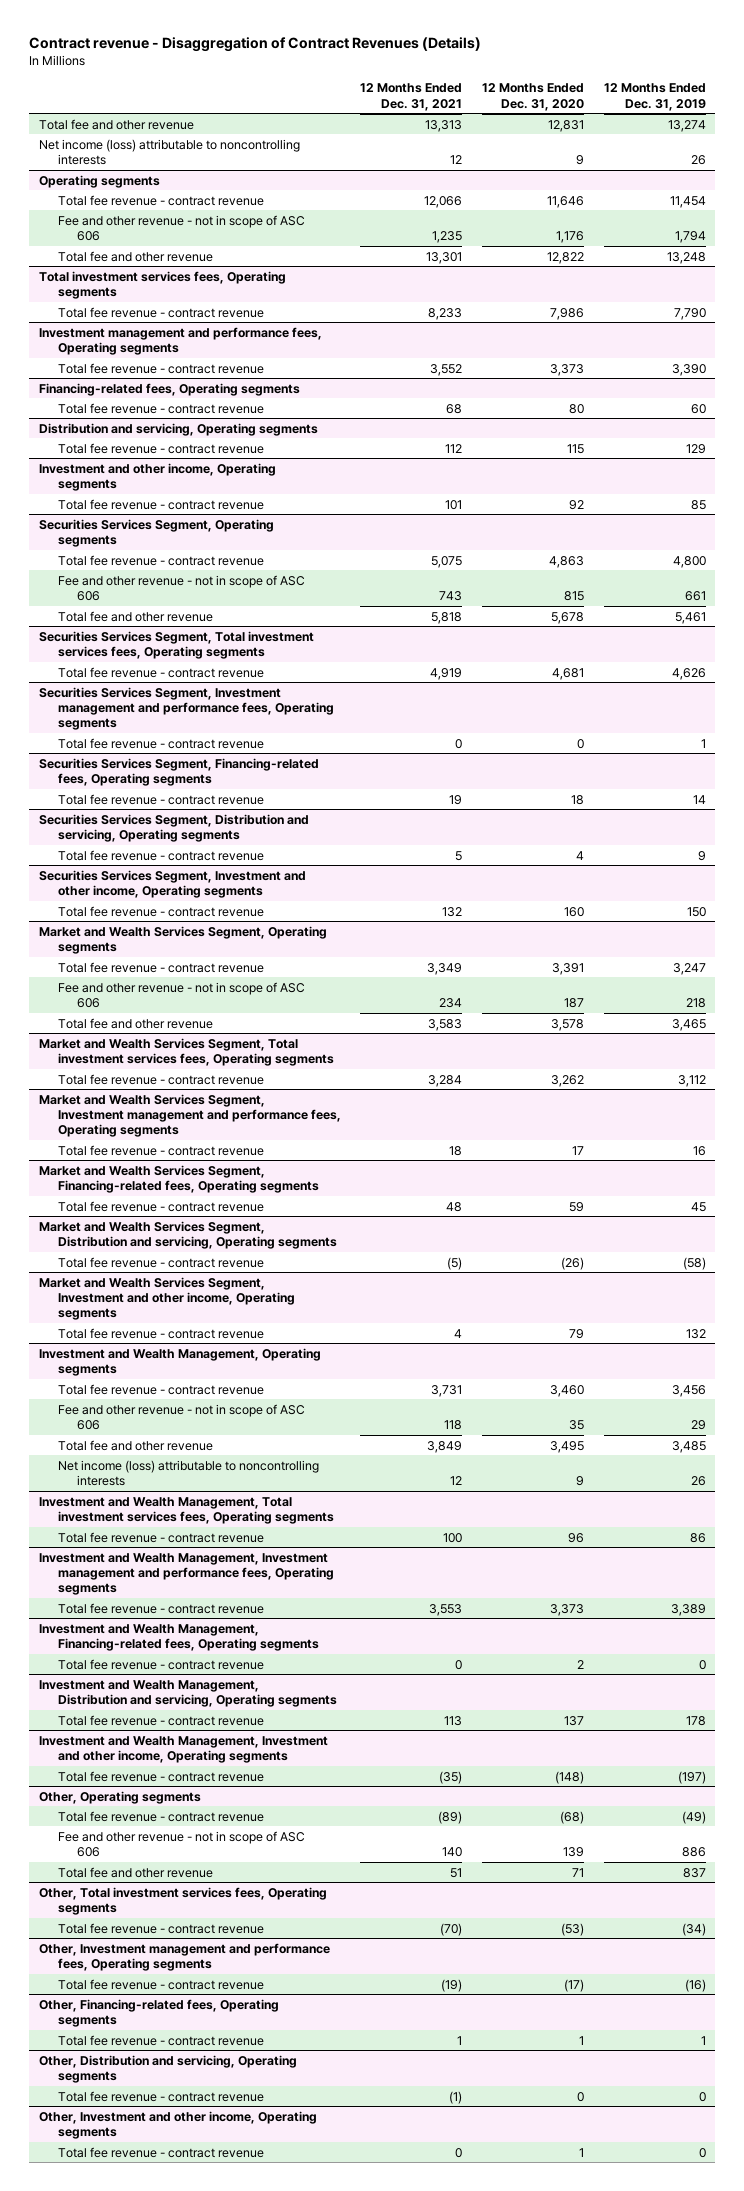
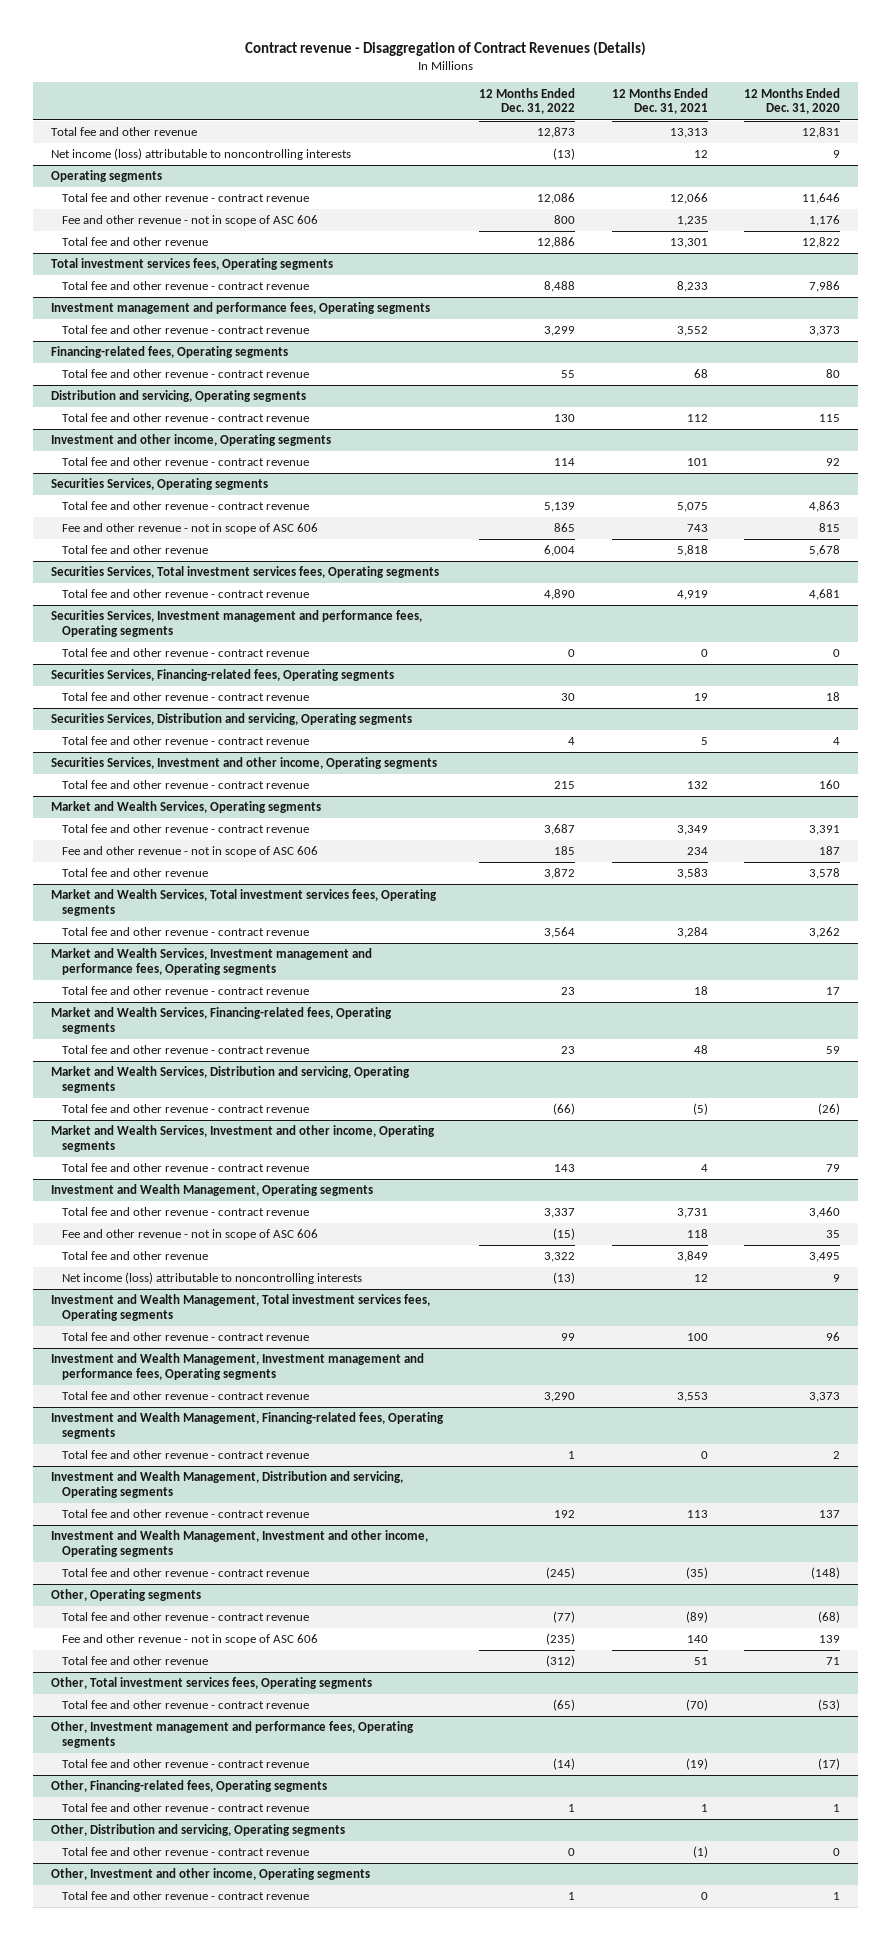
[603,83,706,111] 12 Months Ended Dec. 31, 2019 -> none
none -> [479,87,576,115] 12 Months Ended Dec. 31, 2022
[57,194,264,206] Total fee revenue - contract revenue -> [61,193,309,203] Total fee and other revenue - contract revenue
[57,306,264,318] Total fee revenue - contract revenue -> [61,281,309,291] Total fee and other revenue - contract revenue
[57,362,264,374] Total fee revenue - contract revenue -> [61,325,309,335] Total fee and other revenue - contract revenue
[57,402,264,414] Total fee revenue - contract revenue -> [61,369,309,379] Total fee and other revenue - contract revenue
[57,442,264,454] Total fee revenue - contract revenue -> [61,413,309,423] Total fee and other revenue - contract revenue
[57,498,264,510] Total fee revenue - contract revenue -> [61,457,309,467] Total fee and other revenue - contract revenue
[38,518,274,547] Securities Services Segment, Operating segments -> [51,478,269,491] Securities Services, Operating segments
[57,554,264,566] Total fee revenue - contract revenue -> [61,501,309,511] Total fee and other revenue - contract revenue
[38,630,314,659] Securities Services Segment, Total investment services fees, Operating segments -> [51,566,440,579] Securities Services, Total investment services fees, Operating segments
[57,666,264,678] Total fee revenue - contract revenue -> [61,589,309,599] Total fee and other revenue - contract revenue
[38,686,334,731] Securities Services Segment, Investment management and performance fees, Operating segments -> [51,610,423,638] Securities Services, Investment management and performance fees, Operating segments
[57,737,264,749] Total fee revenue - contract revenue -> [61,648,309,658] Total fee and other revenue - contract revenue
[38,757,319,786] Securities Services Segment, Financing-related fees, Operating segments -> [51,669,395,682] Securities Services, Financing-related fees, Operating segments
[57,793,264,805] Total fee revenue - contract revenue -> [61,692,309,702] Total fee and other revenue - contract revenue
[38,813,309,842] Securities Services Segment, Distribution and servicing, Operating segments -> [51,713,413,726] Securities Services, Distribution and servicing, Operating segments
[57,849,264,861] Total fee revenue - contract revenue -> [61,736,309,746] Total fee and other revenue - contract revenue
[38,869,306,898] Securities Services Segment, Investment and other income, Operating segments -> [51,757,438,770] Securities Services, Investment and other income, Operating segments
[57,905,264,917] Total fee revenue - contract revenue -> [61,780,309,790] Total fee and other revenue - contract revenue
[38,925,327,954] Market and Wealth Services Segment, Operating segments -> [51,801,322,814] Market and Wealth Services, Operating segments
[57,961,264,973] Total fee revenue - contract revenue -> [61,824,309,834] Total fee and other revenue - contract revenue
[38,1037,334,1066] Market and Wealth Services Segment, Total investment services fees, Operating segments -> [51,889,438,917] Market and Wealth Services, Total investment services fees, Operating segments
[57,1073,264,1085] Total fee revenue - contract revenue -> [61,927,309,937] Total fee and other revenue - contract revenue
[38,1093,341,1138] Market and Wealth Services Segment, Investment management and performance fees, Operating segments -> [51,948,373,976] Market and Wealth Services, Investment management and performance fees, Operating segments
[57,1144,264,1156] Total fee revenue - contract revenue -> [61,986,309,996] Total fee and other revenue - contract revenue
[38,1164,319,1193] Market and Wealth Services Segment, Financing-related fees, Operating segments -> [51,1007,393,1035] Market and Wealth Services, Financing-related fees, Operating segments
[57,1200,264,1212] Total fee revenue - contract revenue -> [61,1045,309,1055] Total fee and other revenue - contract revenue
[38,1220,337,1249] Market and Wealth Services Segment, Distribution and servicing, Operating segments -> [51,1066,411,1094] Market and Wealth Services, Distribution and servicing, Operating segments
[57,1256,264,1268] Total fee revenue - contract revenue -> [61,1104,309,1114] Total fee and other revenue - contract revenue
[38,1276,295,1321] Market and Wealth Services Segment, Investment and other income, Operating segments -> [51,1125,436,1153] Market and Wealth Services, Investment and other income, Operating segments
[57,1327,264,1339] Total fee revenue - contract revenue -> [61,1163,309,1173] Total fee and other revenue - contract revenue
[57,1383,264,1395] Total fee revenue - contract revenue -> [61,1207,309,1217] Total fee and other revenue - contract revenue
[57,1531,264,1543] Total fee revenue - contract revenue -> [61,1332,309,1342] Total fee and other revenue - contract revenue
[57,1602,264,1614] Total fee revenue - contract revenue -> [61,1391,309,1401] Total fee and other revenue - contract revenue
[57,1658,264,1670] Total fee revenue - contract revenue -> [61,1450,309,1460] Total fee and other revenue - contract revenue
[57,1714,264,1726] Total fee revenue - contract revenue -> [61,1509,309,1519] Total fee and other revenue - contract revenue
[57,1770,264,1782] Total fee revenue - contract revenue -> [61,1568,309,1578] Total fee and other revenue - contract revenue
[57,1810,264,1822] Total fee revenue - contract revenue -> [61,1612,309,1622] Total fee and other revenue - contract revenue
[57,1922,264,1934] Total fee revenue - contract revenue -> [61,1700,309,1710] Total fee and other revenue - contract revenue
[57,1978,264,1990] Total fee revenue - contract revenue -> [61,1759,309,1769] Total fee and other revenue - contract revenue
[57,2034,264,2046] Total fee revenue - contract revenue -> [61,1803,309,1813] Total fee and other revenue - contract revenue
[57,2090,264,2102] Total fee revenue - contract revenue -> [61,1847,309,1857] Total fee and other revenue - contract revenue
[57,2146,264,2158] Total fee revenue - contract revenue -> [61,1891,309,1901] Total fee and other revenue - contract revenue

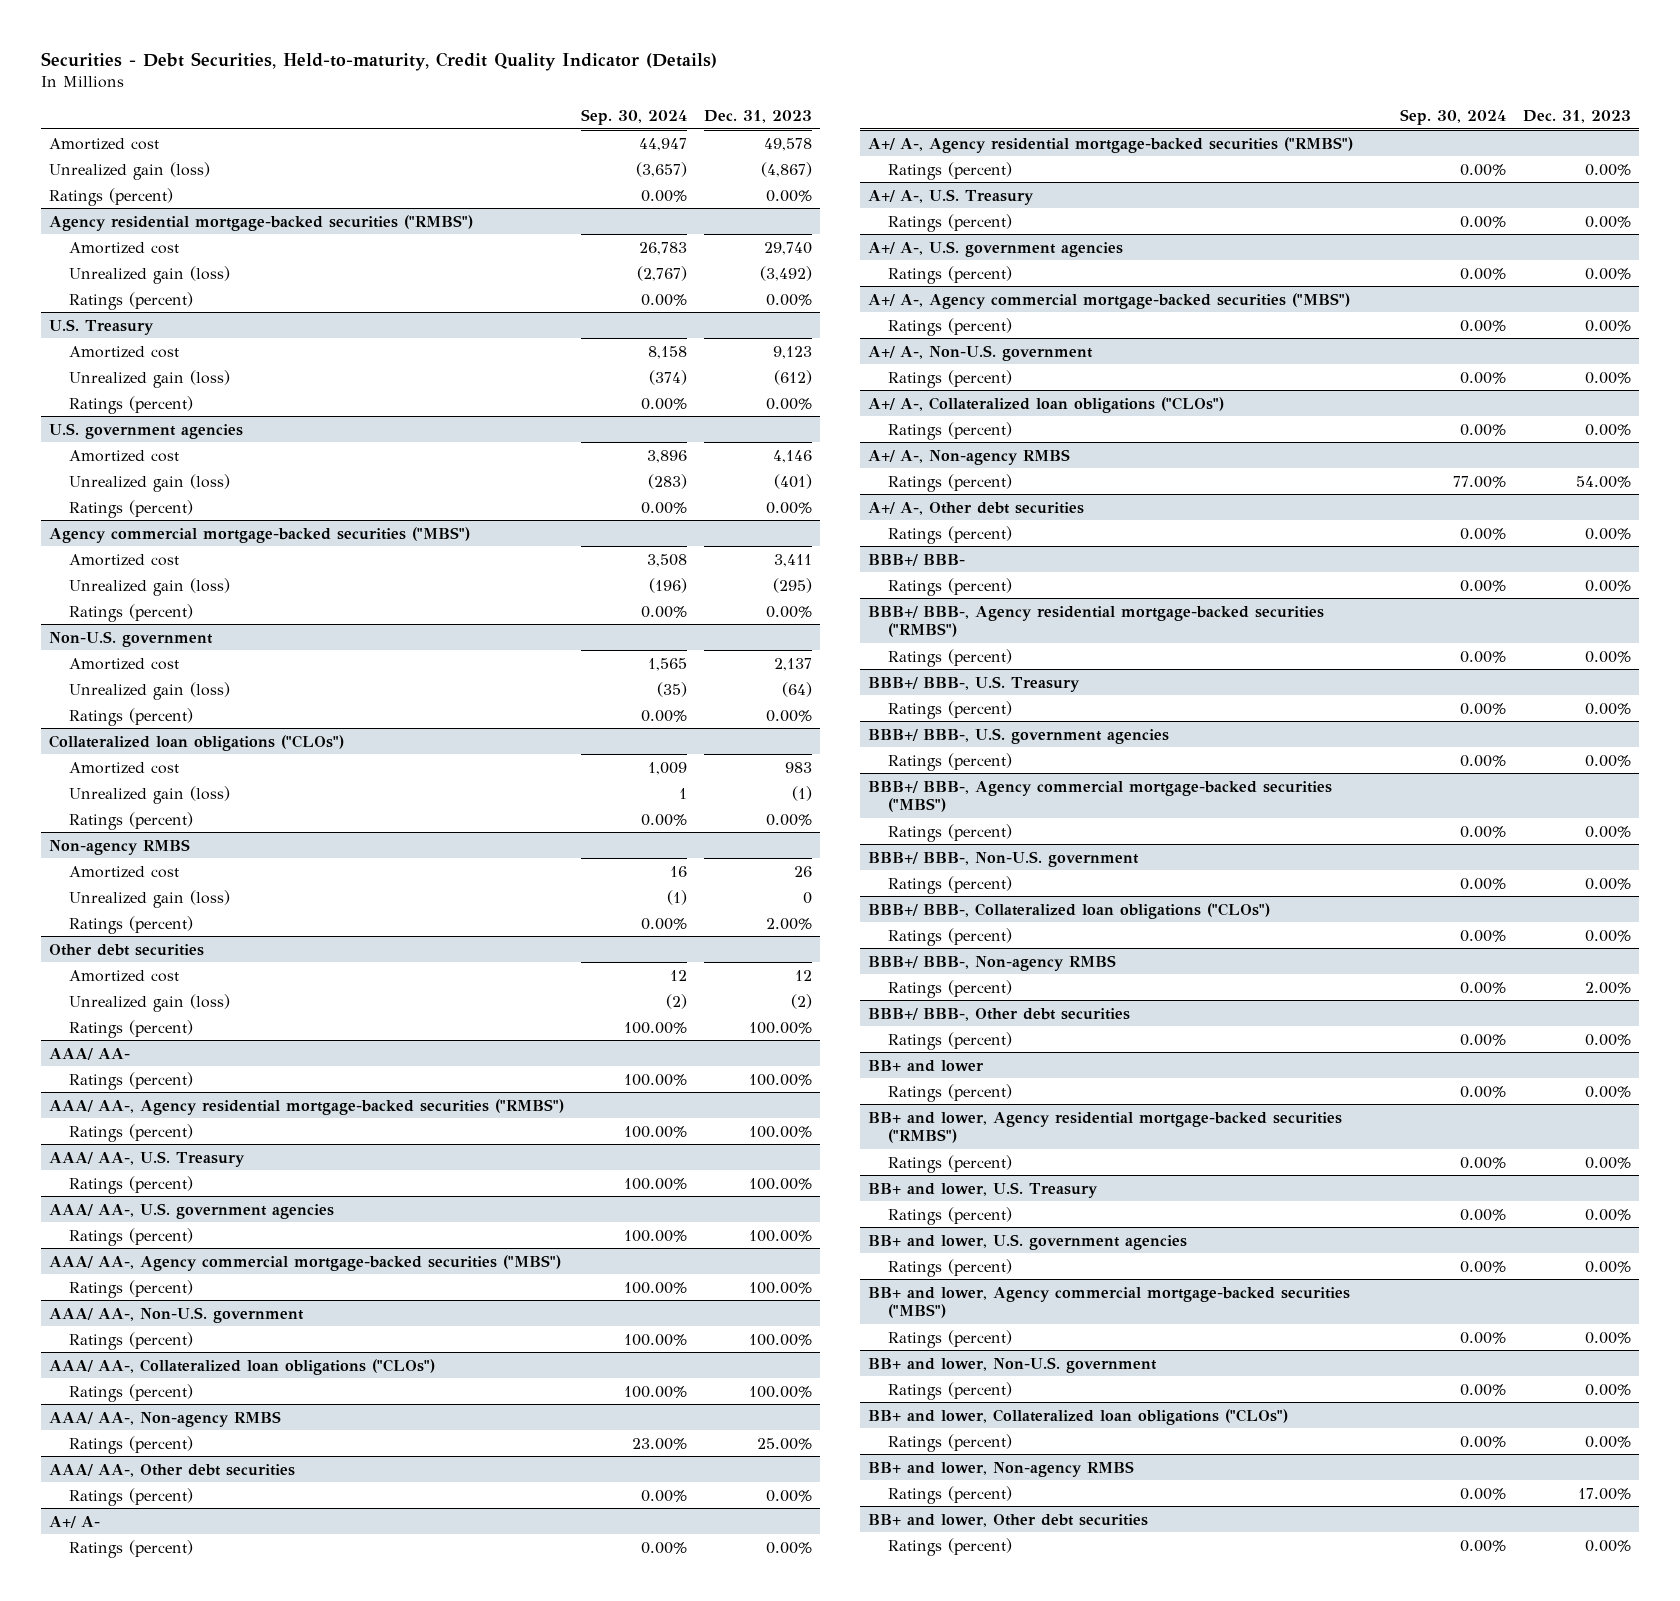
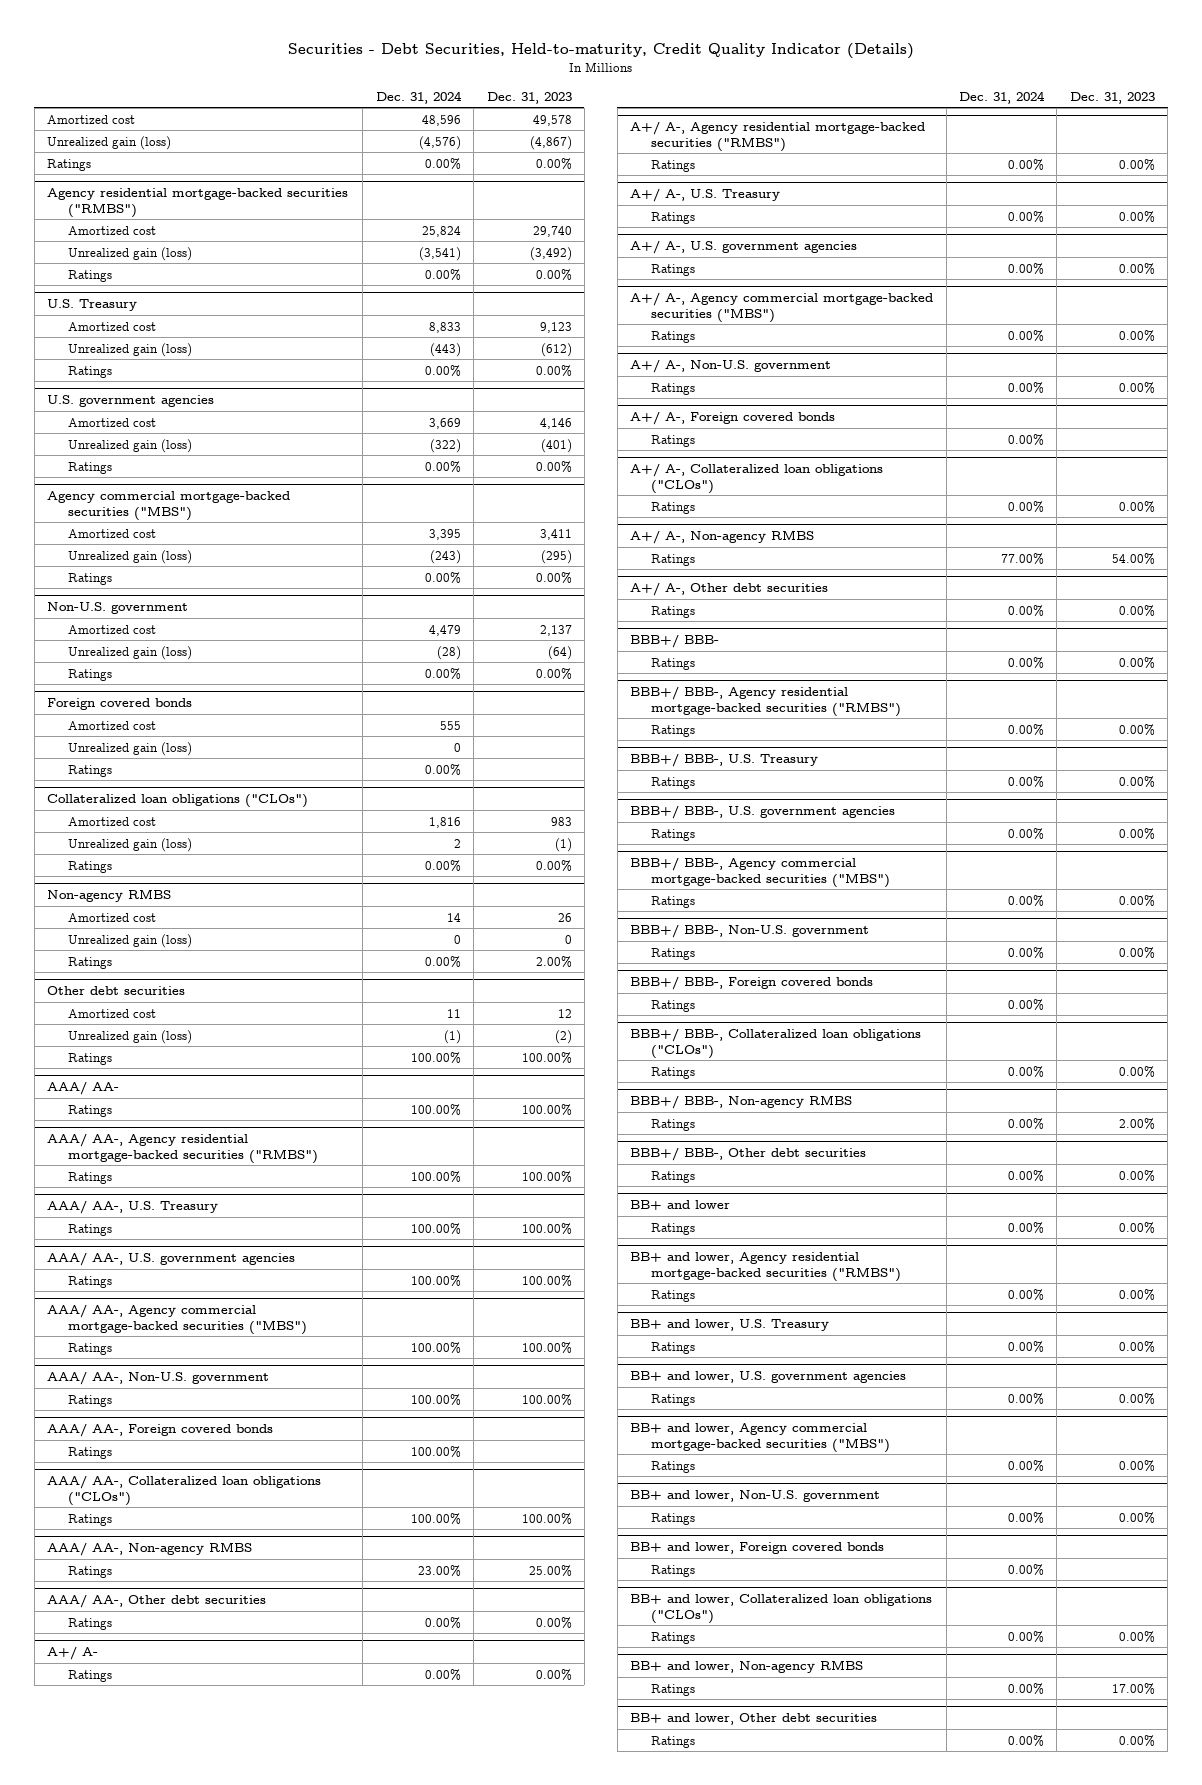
[581,109,688,126] Sep. 30, 2024 -> none
none -> [375,90,462,104] Dec. 31, 2024
[49,187,174,206] Ratings (percent) -> [46,158,91,171] Ratings
[68,291,193,310] Ratings (percent) -> [67,269,112,282] Ratings
[68,395,193,414] Ratings (percent) -> [67,365,112,378] Ratings
[68,499,193,518] Ratings (percent) -> [67,461,112,474] Ratings
[68,603,193,622] Ratings (percent) -> [67,572,112,585] Ratings
[68,707,193,726] Ratings (percent) -> [67,668,112,681] Ratings
none -> [46,698,192,711] Foreign covered bonds
none -> [67,720,156,730] Amortized cost
none -> [67,741,192,756] Unrealized gain (loss)
none -> [67,764,112,777] Ratings
[68,811,193,830] Ratings (percent) -> [67,860,112,873] Ratings
[68,915,193,934] Ratings (percent) -> [67,956,112,969] Ratings
[68,1019,193,1038] Ratings (percent) -> [67,1052,112,1065] Ratings
[68,1071,193,1090] Ratings (percent) -> [67,1104,112,1117] Ratings
[68,1123,193,1142] Ratings (percent) -> [67,1171,112,1184] Ratings
[68,1175,193,1194] Ratings (percent) -> [67,1223,112,1236] Ratings
[68,1227,193,1246] Ratings (percent) -> [67,1275,112,1288] Ratings
[68,1279,193,1298] Ratings (percent) -> [67,1342,112,1355] Ratings
[68,1331,193,1350] Ratings (percent) -> [67,1394,112,1407] Ratings
none -> [46,1423,273,1438] AAA/ AA-, Foreign covered bonds
none -> [67,1446,112,1459] Ratings
[68,1383,193,1402] Ratings (percent) -> [67,1513,112,1526] Ratings
[68,1435,193,1454] Ratings (percent) -> [67,1565,112,1578] Ratings
[68,1487,193,1506] Ratings (percent) -> [67,1617,112,1630] Ratings
[68,1539,193,1558] Ratings (percent) -> [67,1669,112,1682] Ratings
[887,161,1012,180] Ratings (percent) -> [651,159,696,172] Ratings
[887,213,1012,232] Ratings (percent) -> [651,211,696,224] Ratings
[887,265,1012,284] Ratings (percent) -> [651,263,696,276] Ratings
[887,317,1012,336] Ratings (percent) -> [651,330,696,343] Ratings
[887,369,1012,388] Ratings (percent) -> [651,382,696,395] Ratings
none -> [630,411,836,426] A+/ A-, Foreign covered bonds
none -> [651,434,696,447] Ratings
[887,421,1012,440] Ratings (percent) -> [651,501,696,514] Ratings
[887,473,1012,492] Ratings (percent) -> [651,553,696,566] Ratings
[887,525,1012,544] Ratings (percent) -> [651,605,696,618] Ratings
[887,577,1012,596] Ratings (percent) -> [651,657,696,670] Ratings
[887,648,1012,667] Ratings (percent) -> [651,724,696,737] Ratings
[887,700,1012,719] Ratings (percent) -> [651,776,696,789] Ratings
[887,752,1012,771] Ratings (percent) -> [651,828,696,841] Ratings
[887,823,1012,842] Ratings (percent) -> [651,895,696,908] Ratings
[887,875,1012,894] Ratings (percent) -> [651,947,696,960] Ratings
none -> [630,976,874,991] BBB+/ BBB-, Foreign covered bonds
none -> [651,999,696,1012] Ratings
[887,927,1012,946] Ratings (percent) -> [651,1066,696,1079] Ratings
[887,979,1012,998] Ratings (percent) -> [651,1118,696,1131] Ratings
[887,1031,1012,1050] Ratings (percent) -> [651,1170,696,1183] Ratings
[887,1083,1012,1102] Ratings (percent) -> [651,1222,696,1235] Ratings
[887,1154,1012,1173] Ratings (percent) -> [651,1289,696,1302] Ratings
[887,1206,1012,1225] Ratings (percent) -> [651,1341,696,1354] Ratings
[887,1258,1012,1277] Ratings (percent) -> [651,1393,696,1406] Ratings
[887,1329,1012,1348] Ratings (percent) -> [651,1460,696,1473] Ratings
[887,1381,1012,1400] Ratings (percent) -> [651,1512,696,1525] Ratings
none -> [630,1542,885,1555] BB+ and lower, Foreign covered bonds
none -> [651,1564,696,1577] Ratings
[887,1433,1012,1452] Ratings (percent) -> [651,1631,696,1644] Ratings
[887,1485,1012,1504] Ratings (percent) -> [651,1683,696,1696] Ratings
[887,1537,1012,1556] Ratings (percent) -> [651,1735,696,1748] Ratings

